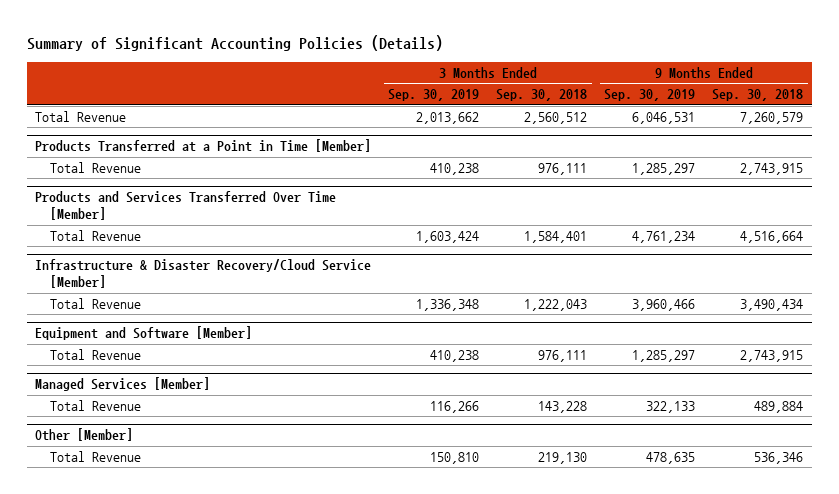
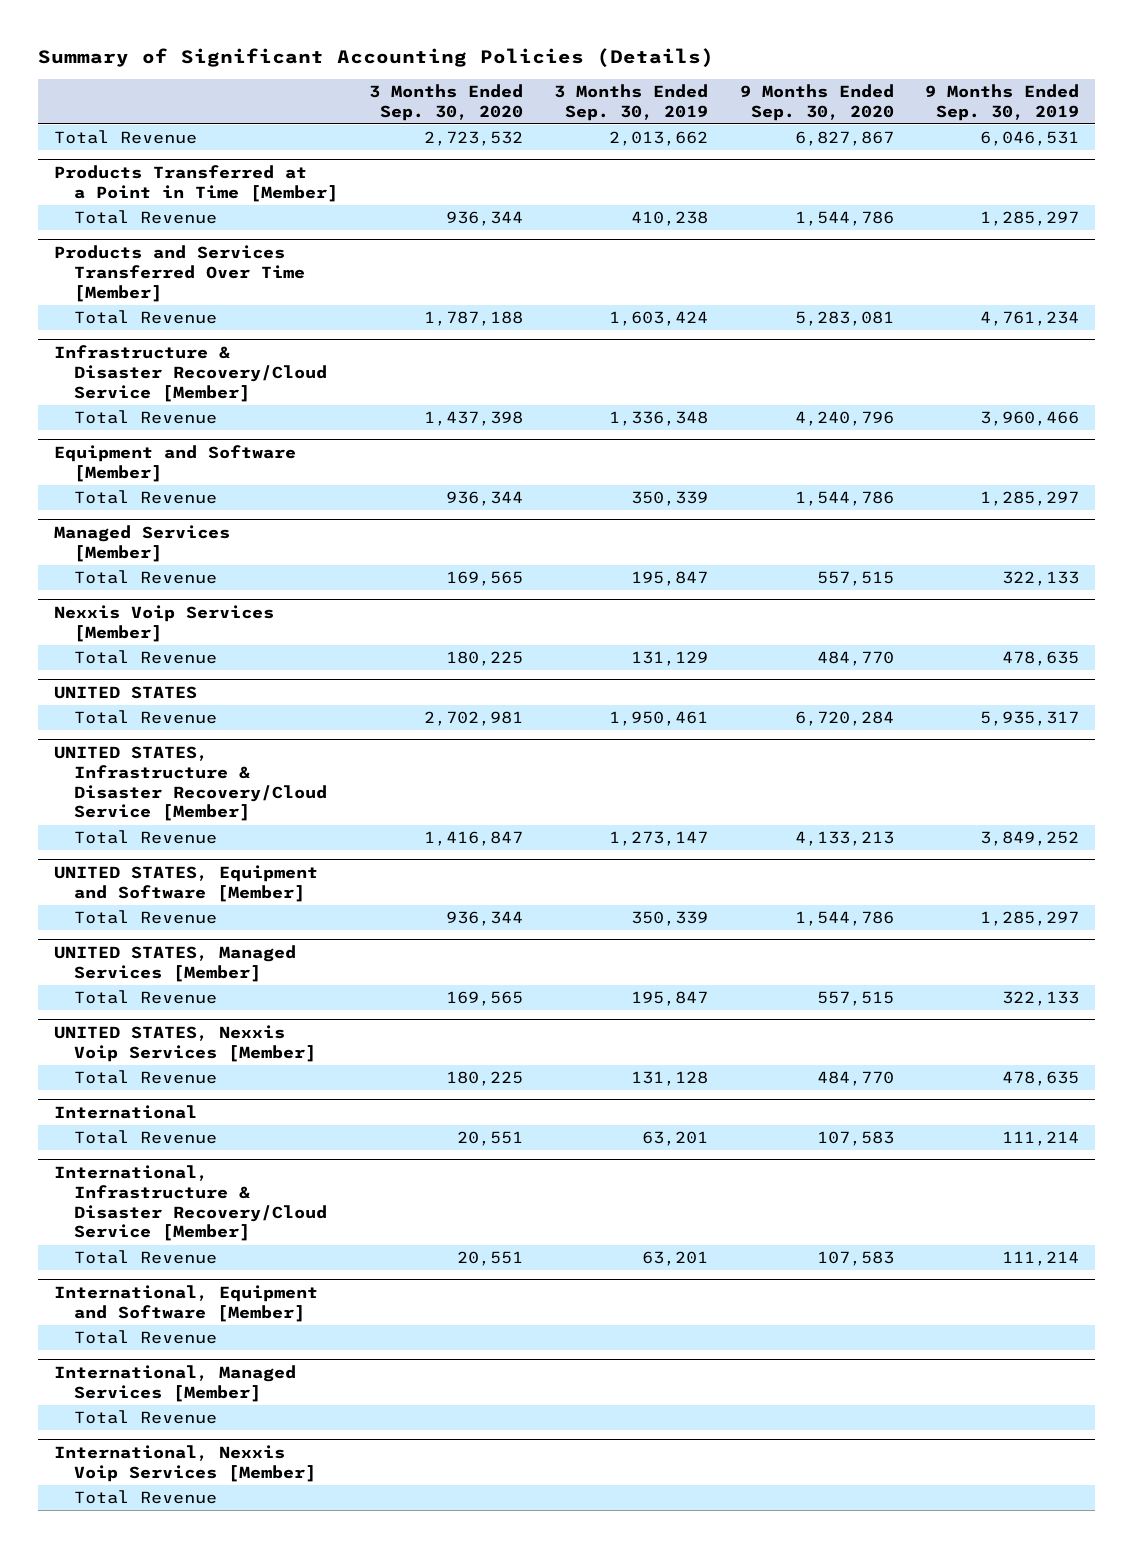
[496,89,588,102] Sep. 30, 2018 -> none
[712,89,804,102] Sep. 30, 2018 -> none
none -> [369,83,524,121] 3 Months Ended Sep. 30, 2020
none -> [739,83,894,121] 9 Months Ended Sep. 30, 2020
[430,350,480,363] 410,238 -> [631,491,709,507] 350,339
[35,428,134,442] Other [Member] -> none
[430,401,480,414] 116,266 -> [631,571,709,587] 195,847
none -> [54,605,275,642] Nexxis Voip Services [Member]
[430,452,480,465] 150,810 -> [631,651,709,667] 131,129
none -> [54,686,198,700] UNITED STATES
none -> [73,710,217,725] Total Revenue
none -> [54,746,327,822] UNITED STATES, Infrastructure & Disaster Recovery/Cloud Service [Member]
none -> [73,830,217,845] Total Revenue
none -> [54,865,319,902] UNITED STATES, Equipment and Software [Member]
none -> [73,910,217,925] Total Revenue
none -> [54,945,297,982] UNITED STATES, Managed Services [Member]
none -> [73,990,217,1005] Total Revenue
none -> [54,1025,316,1062] UNITED STATES, Nexxis Voip Services [Member]
none -> [73,1070,217,1085] Total Revenue
none -> [54,1105,198,1120] International
none -> [73,1130,217,1145] Total Revenue
none -> [54,1165,327,1242] International, Infrastructure & Disaster Recovery/Cloud Service [Member]
none -> [73,1250,217,1265] Total Revenue
none -> [54,1285,319,1322] International, Equipment and Software [Member]
none -> [73,1330,217,1345] Total Revenue
none -> [54,1365,297,1402] International, Managed Services [Member]
none -> [73,1410,217,1425] Total Revenue
none -> [54,1445,316,1482] International, Nexxis Voip Services [Member]
none -> [73,1490,217,1505] Total Revenue

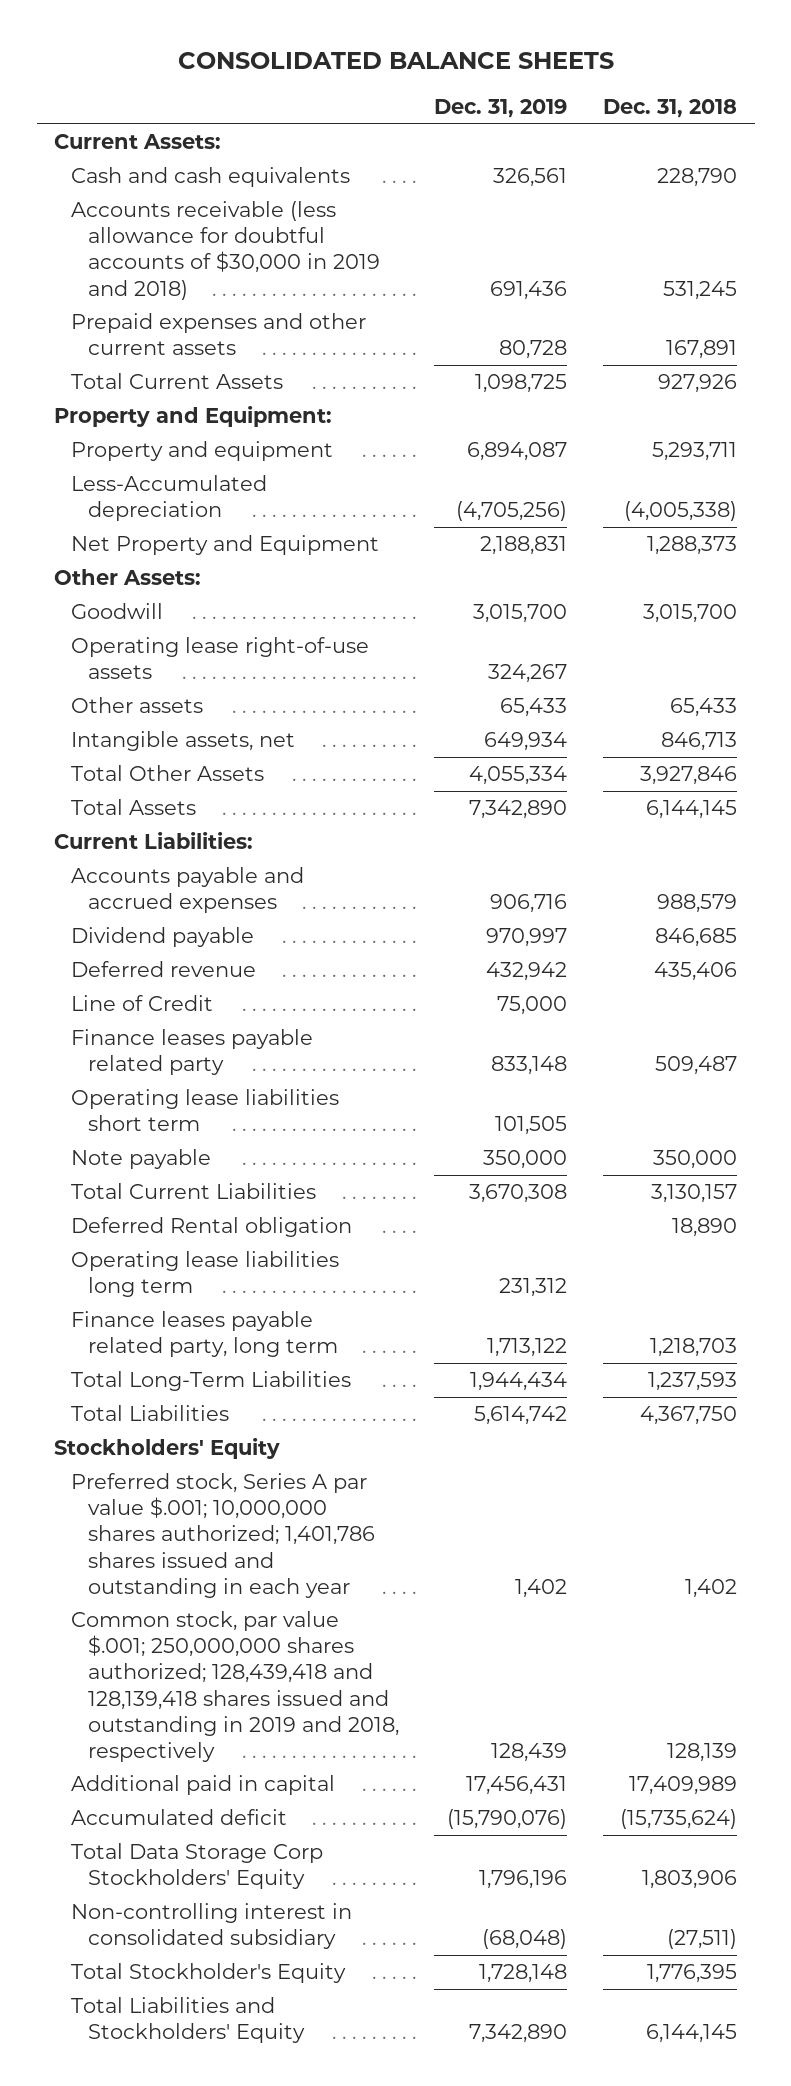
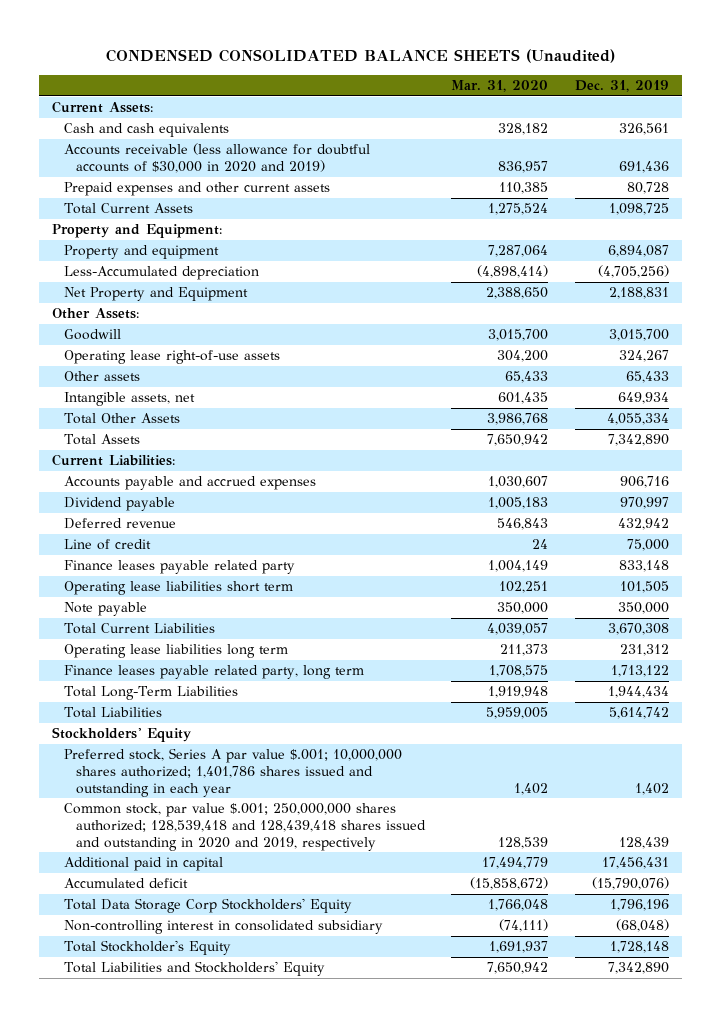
[177,52,614,70] CONSOLIDATED BALANCE SHEETS -> [106,48,616,63] CONDENSED CONSOLIDATED BALANCE SHEETS (Unaudited)
[603,99,738,119] Dec. 31, 2018 -> none
none -> [451,80,549,93] Mar. 31, 2020
[70,201,380,300] Accounts receivable (less allowance for doubtful accounts of $30,000 in 2019 and 2018) -> [64,143,371,173] Accounts receivable (less allowance for doubtful accounts of $30,000 in 2020 and 2019)
[70,995,213,1012] Line of Credit -> [64,539,152,551] Line of credit
[70,1217,352,1238] Deferred Rental obligation -> none
[70,1611,399,1762] Common stock, par value $.001; 250,000,000 shares authorized; 128,439,418 and 128,139,418 shares issued and outstanding in 2019 and 2018, respectively -> [64,803,427,851] Common stock, par value $.001; 250,000,000 shares authorized; 128,539,418 and 128,439,418 shares issued and outstanding in 2020 and 2019, respectively

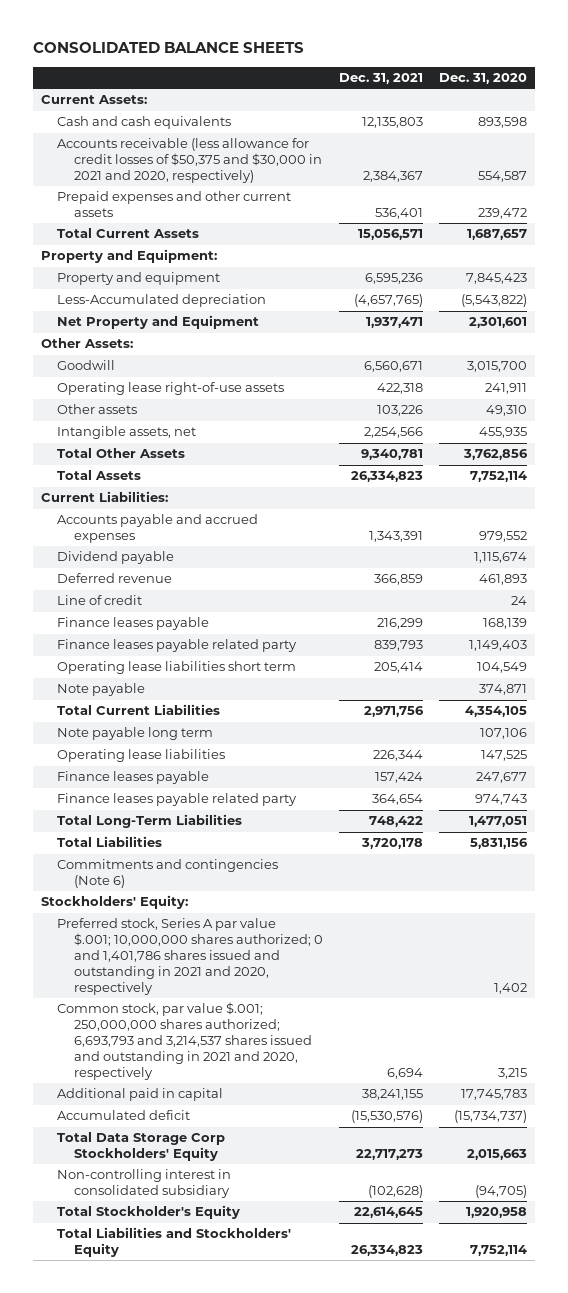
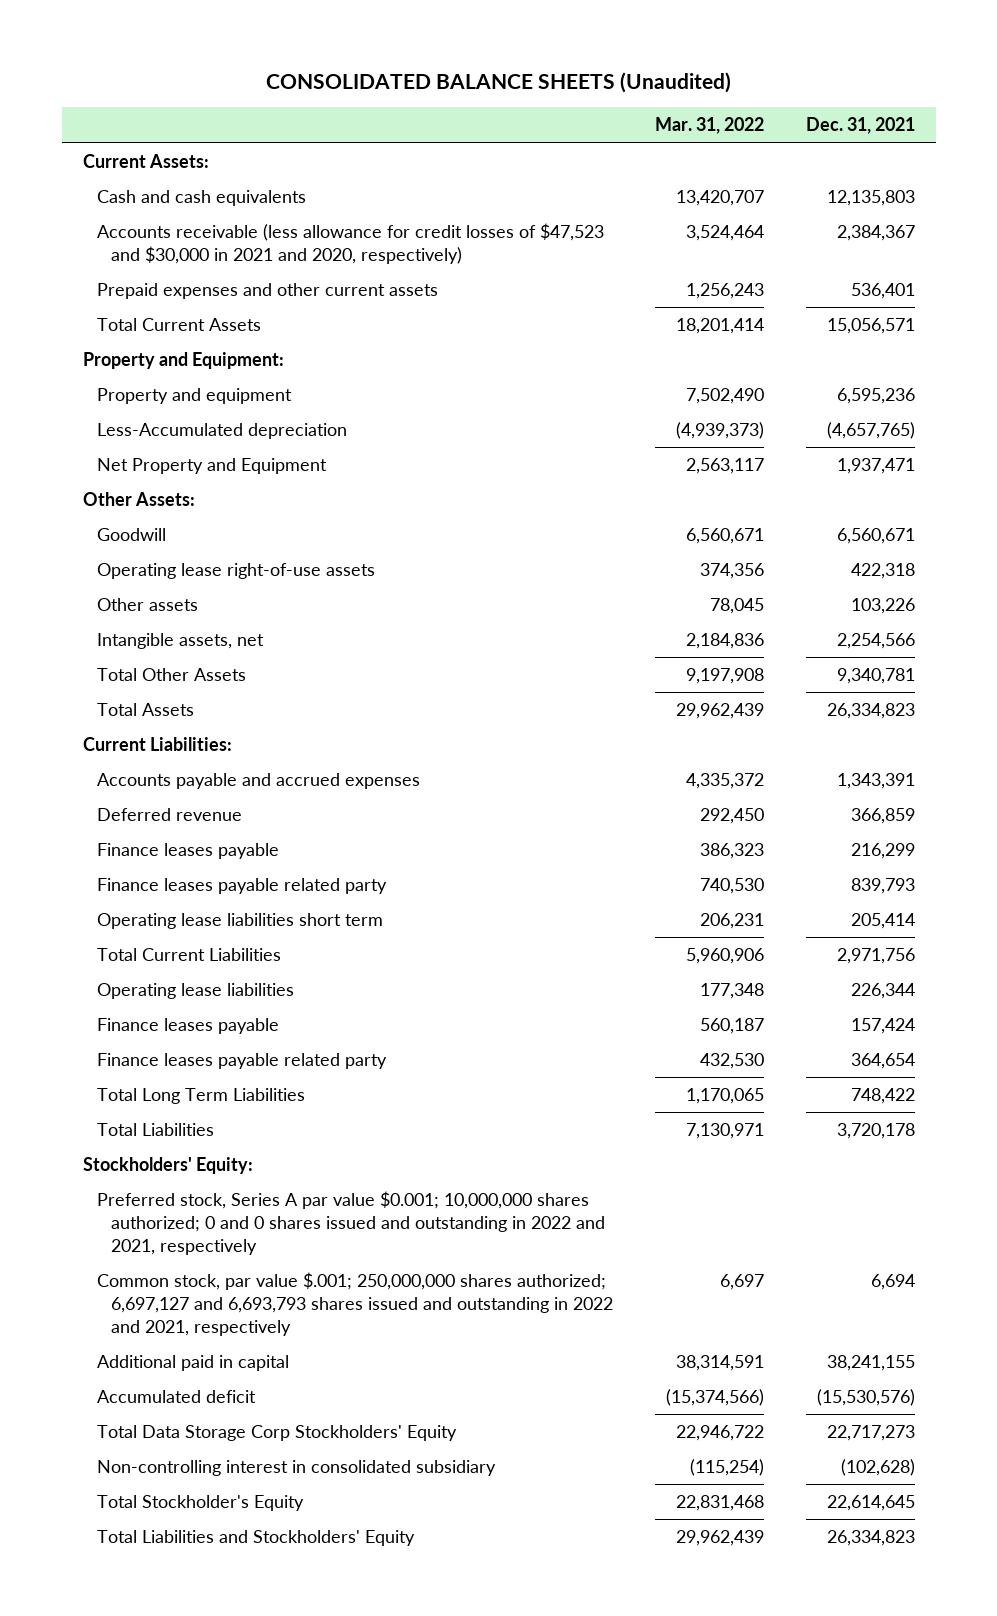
[33,42,305,54] CONSOLIDATED BALANCE SHEETS -> [265,72,731,94] CONSOLIDATED BALANCE SHEETS (Unaudited)
[438,73,527,85] Dec. 31, 2020 -> none
none -> [654,117,764,135] Mar. 31, 2022
[57,138,322,184] Accounts receivable (less allowance for credit losses of $50,375 and $30,000 in 2021 and 2020, respectively) -> [96,223,604,265] Accounts receivable (less allowance for credit losses of $47,523 and $30,000 in 2021 and 2020, respectively)
[57,551,175,565] Dividend payable -> none
[57,595,143,606] Line of credit -> none
[57,683,146,697] Note payable -> none
[57,727,214,741] Note payable long term -> none
[57,814,243,829] Total Long-Term Liabilities -> [96,1088,305,1105] Total Long Term Liabilities
[57,859,279,889] Commitments and contingencies (Note 6) -> none
[57,918,323,995] Preferred stock, Series A par value $.001; 10,000,000 shares authorized; 0 and 1,401,786 shares issued and outstanding in 2021 and 2020, respectively -> [96,1191,606,1255] Preferred stock, Series A par value $0.001; 10,000,000 shares authorized; 0 and 0 shares issued and outstanding in 2022 and 2021, respectively
[57,1002,312,1080] Common stock, par value $.001; 250,000,000 shares authorized; 6,693,793 and 3,214,537 shares issued and outstanding in 2021 and 2020, respectively -> [96,1272,614,1336] Common stock, par value $.001; 250,000,000 shares authorized; 6,697,127 and 6,693,793 shares issued and outstanding in 2022 and 2021, respectively

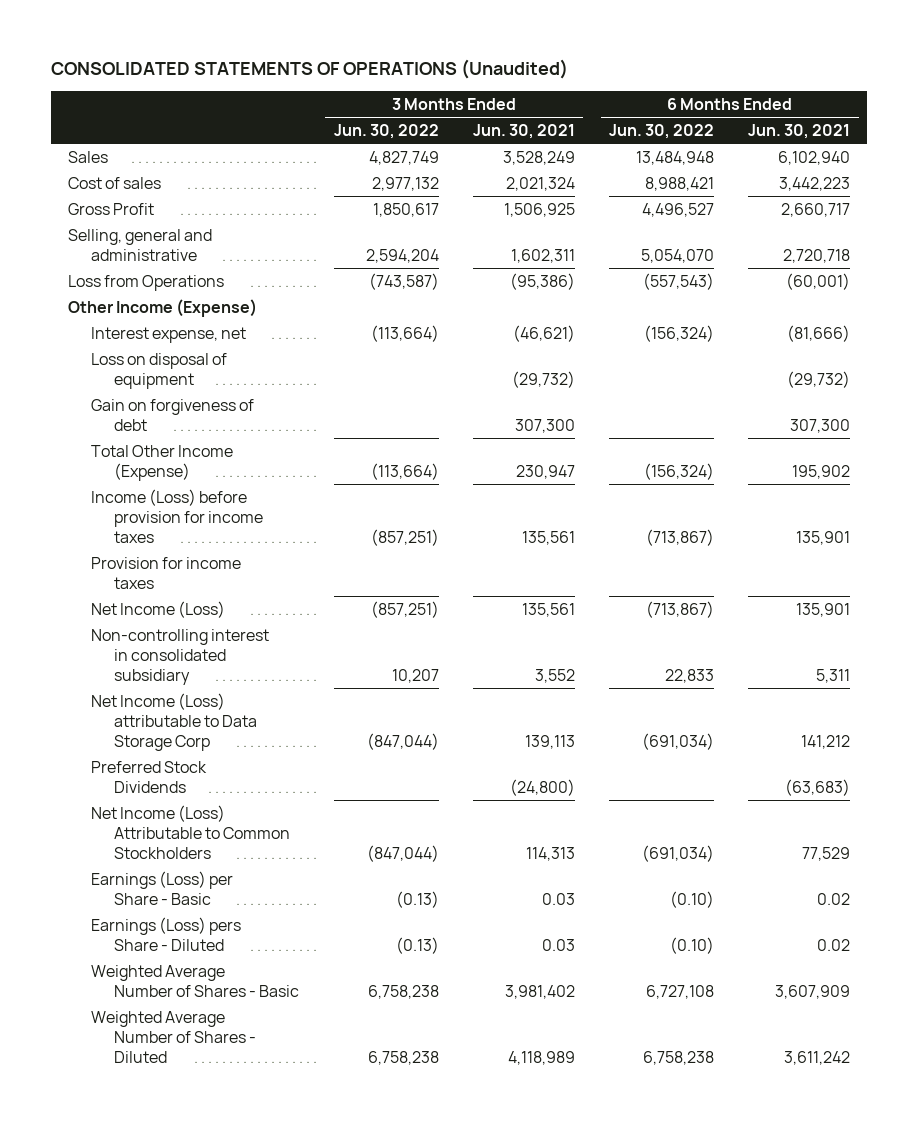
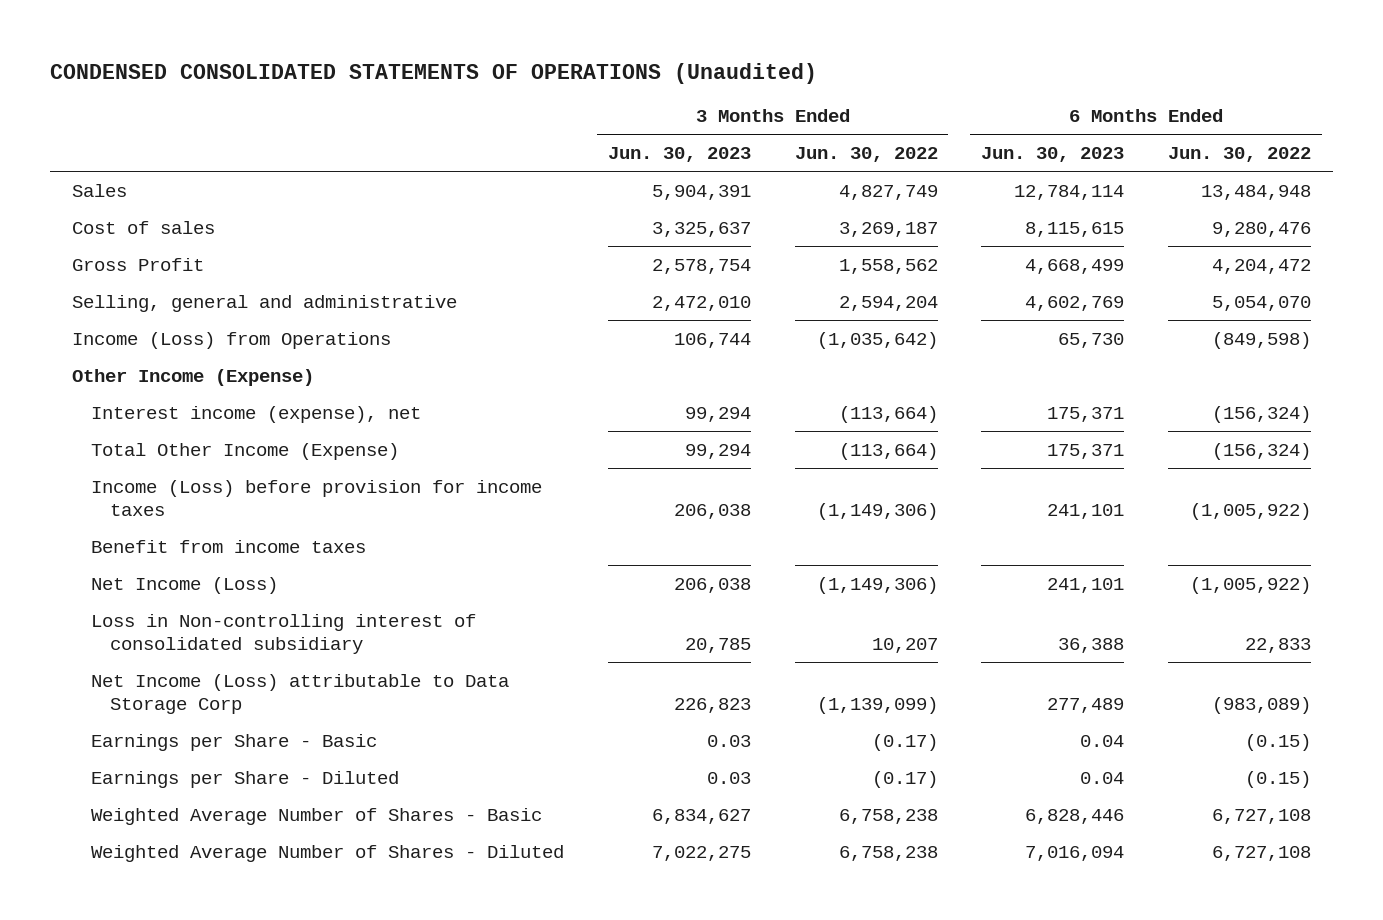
[50,59,568,80] CONSOLIDATED STATEMENTS OF OPERATIONS (Unaudited) -> [49,63,817,85] CONDENSED CONSOLIDATED STATEMENTS OF OPERATIONS (Unaudited)
[472,123,575,139] Jun. 30, 2021 -> none
[748,123,851,139] Jun. 30, 2021 -> none
none -> [607,147,751,163] Jun. 30, 2023
none -> [981,147,1125,163] Jun. 30, 2023
[371,176,439,191] 2,977,132 -> [838,221,938,237] 3,269,187
[645,176,715,191] 8,988,421 -> [1212,221,1312,237] 9,280,476
[372,202,439,217] 1,850,617 -> [838,258,938,274] 1,558,562
[642,202,715,217] 4,496,527 -> [1212,258,1312,274] 4,204,472
[67,274,224,291] Loss from Operations -> [71,331,391,349] Income (Loss) from Operations
[368,272,439,290] (743,587) -> [816,331,938,349] (1,035,642)
[643,272,715,290] (557,543) -> [1212,331,1312,349] (849,598)
[91,352,228,389] Loss on disposal of equipment -> none
[91,398,255,431] Gain on forgiveness of debt -> none
[91,326,247,343] Interest expense, net -> [90,405,421,423] Interest income (expense), net
[91,760,208,793] Preferred Stock Dividends -> none
[91,804,291,860] Net Income (Loss) Attributable to Common Stockholders -> none
[370,529,439,547] (857,251) -> [816,502,938,520] (1,149,306)
[646,529,715,547] (713,867) -> [1190,502,1312,520] (1,005,922)
[91,556,242,589] Provision for income taxes -> [90,539,366,553] Benefit from income taxes
[370,600,439,618] (857,251) -> [816,576,938,594] (1,149,306)
[646,600,715,618] (713,867) -> [1190,576,1312,594] (1,005,922)
[91,628,270,686] Non-controlling interest in consolidated subsidiary -> [90,613,476,654] Loss in Non-controlling interest of consolidated subsidiary
[366,733,439,751] (847,044) -> [816,696,938,714] (1,139,099)
[642,733,715,751] (691,034) -> [1212,696,1312,714] (983,089)
[91,870,234,905] Earnings (Loss) per Share - Basic -> [90,733,377,751] Earnings per Share - Basic
[395,890,439,908] (0.13) -> [871,733,938,751] (0.17)
[670,890,715,908] (0.10) -> [1245,733,1312,751] (0.15)
[91,916,242,951] Earnings (Loss) pers Share - Diluted -> [90,770,399,788] Earnings per Share - Diluted
[395,936,439,954] (0.13) -> [871,770,938,788] (0.17)
[670,936,715,954] (0.10) -> [1245,770,1312,788] (0.15)
[643,1051,715,1066] 6,758,238 -> [1212,845,1312,861] 6,727,108

